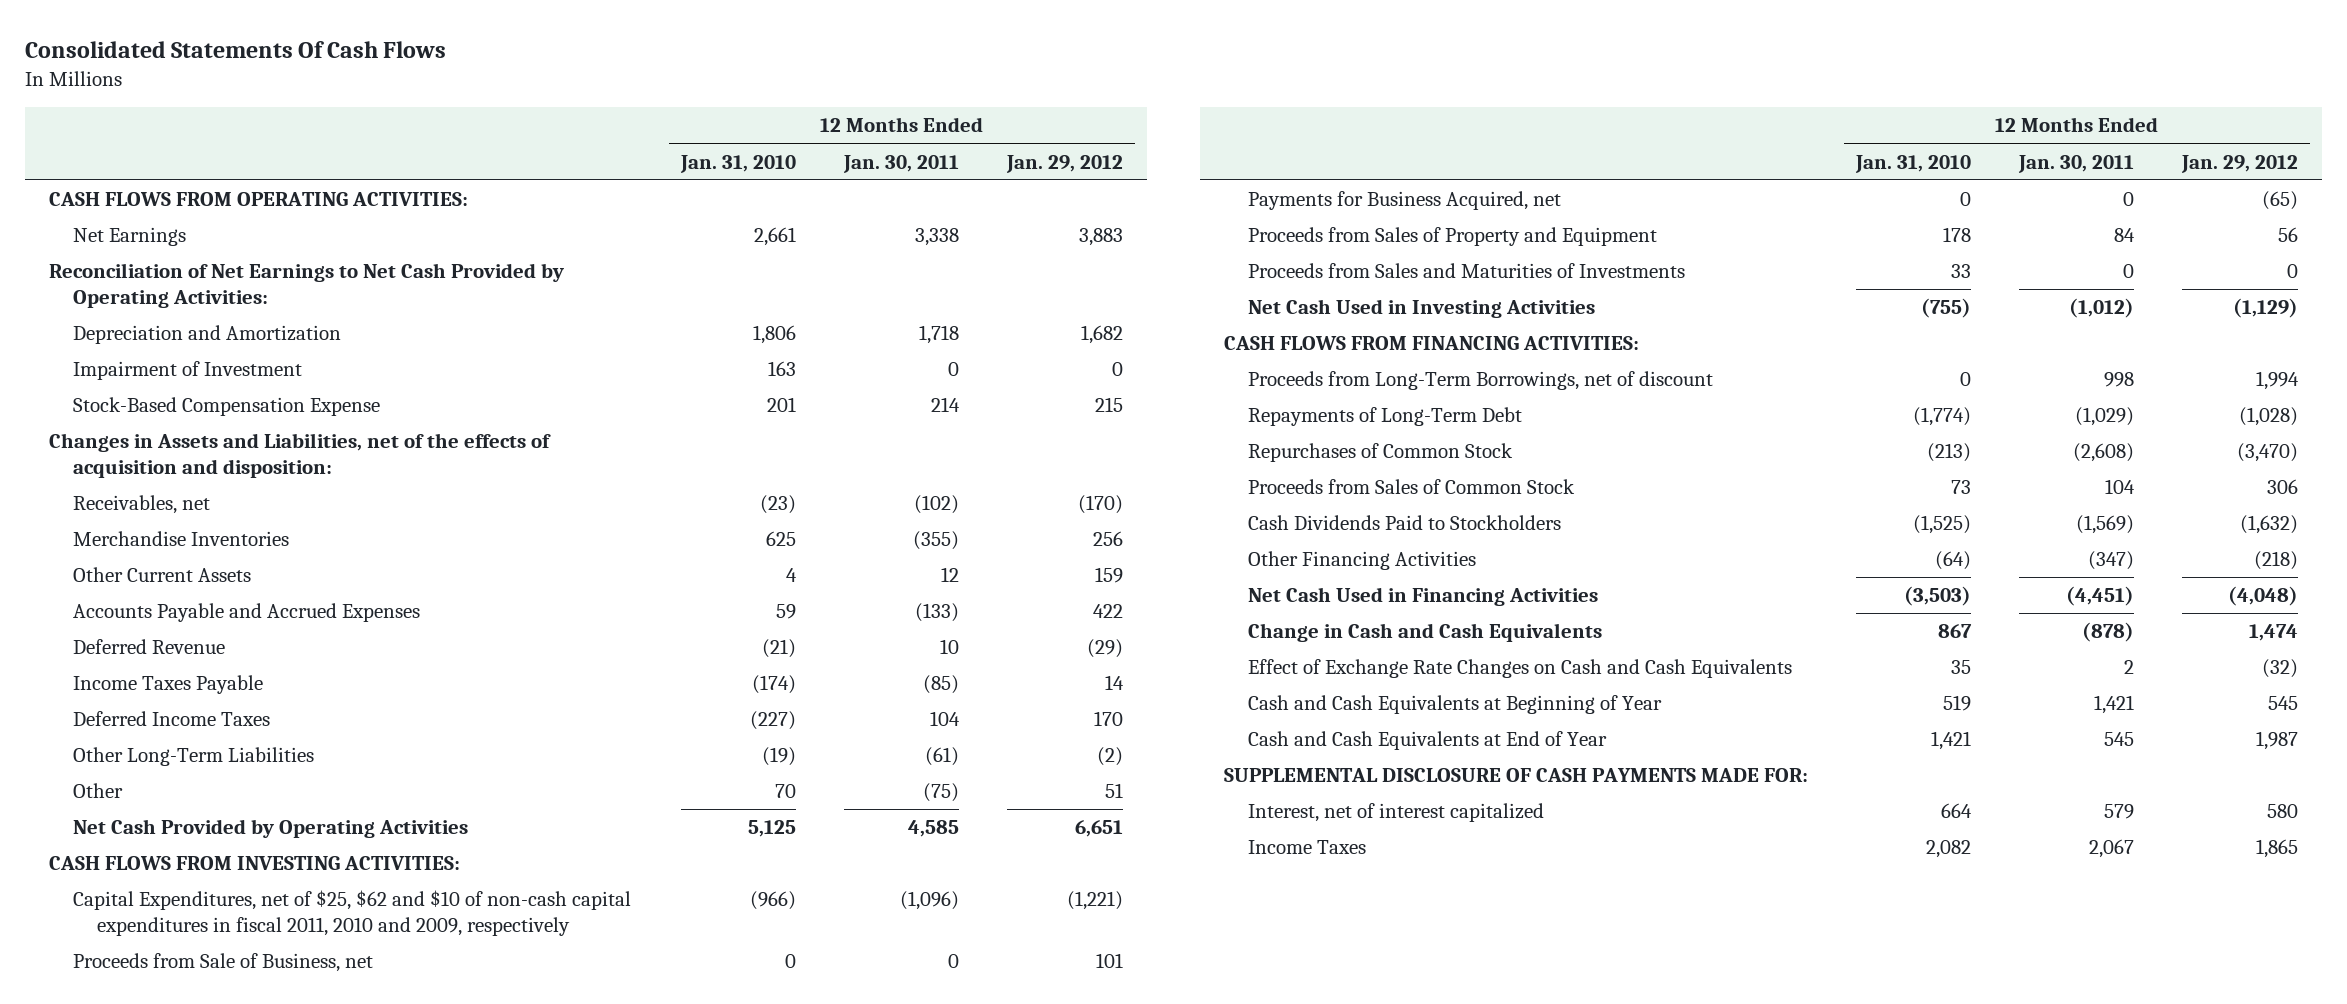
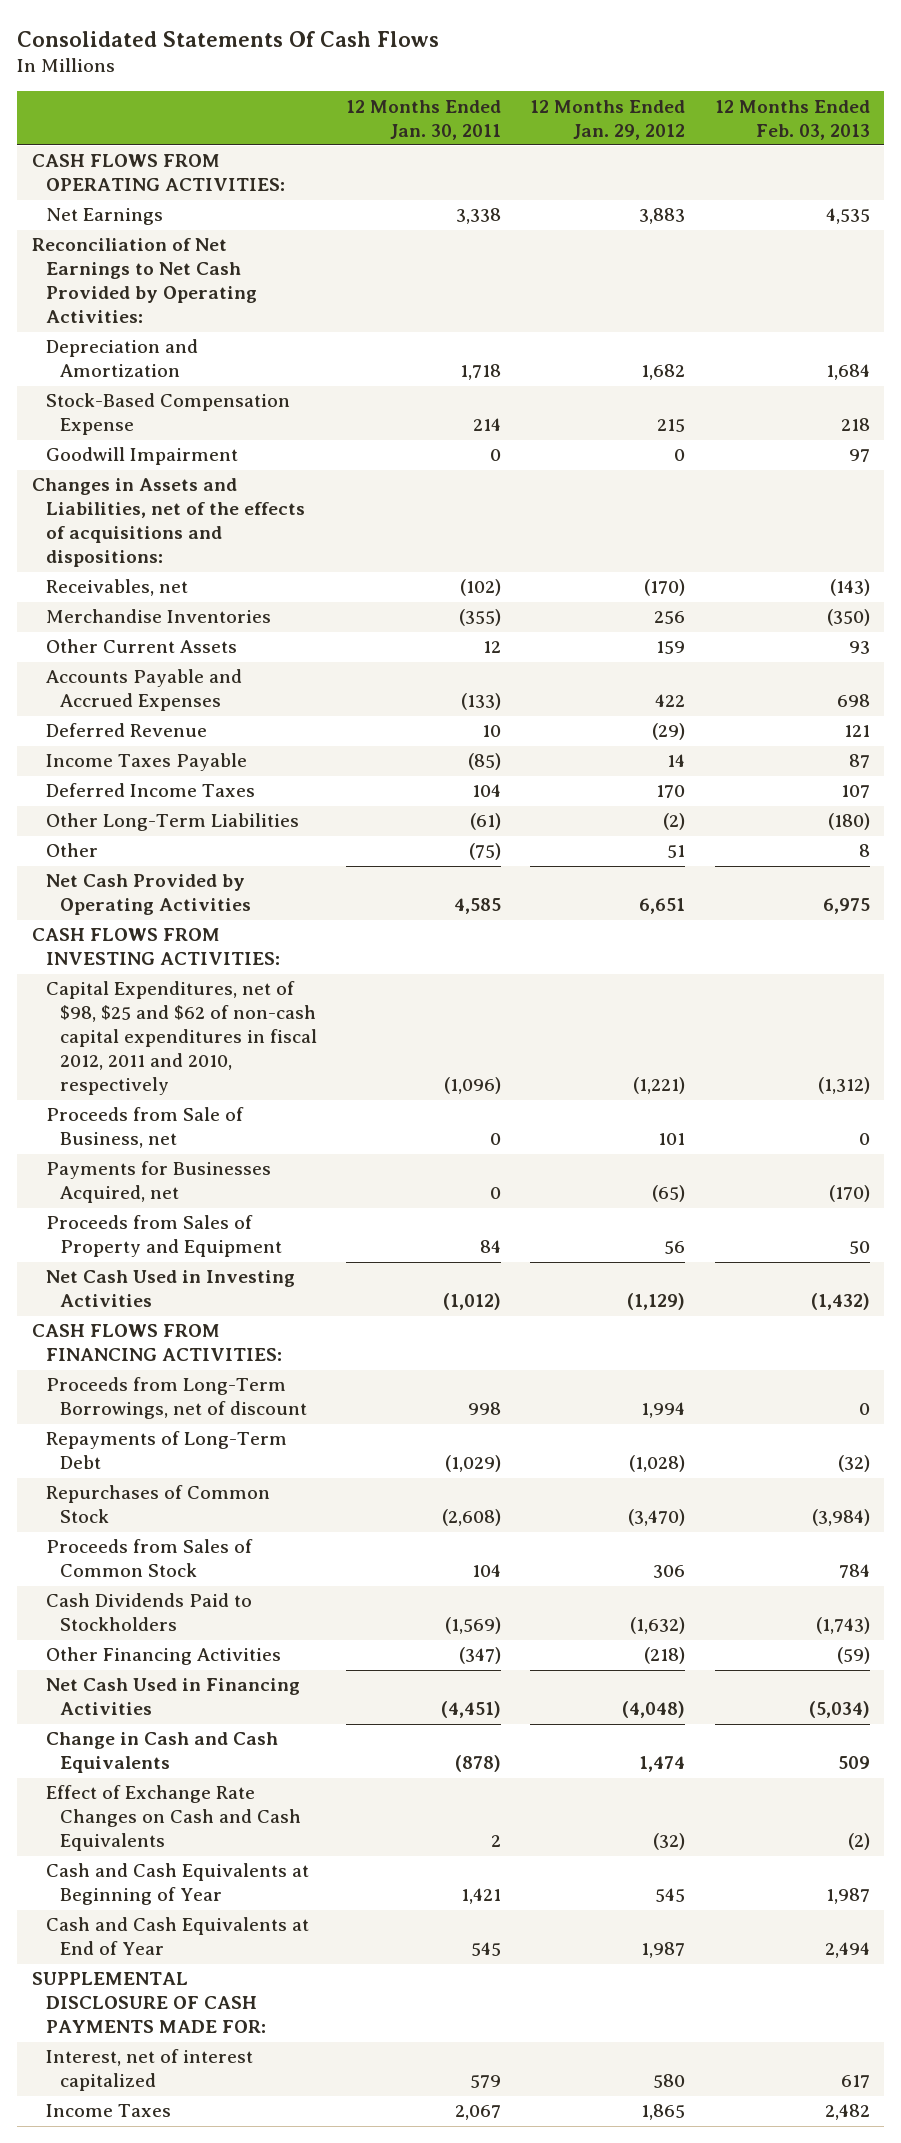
[680,154,797,173] Jan. 31, 2010 -> none
none -> [714,99,870,140] 12 Months Ended Feb. 03, 2013
[73,361,303,381] Impairment of Investment -> none
none -> [45,447,238,466] Goodwill Impairment
[49,433,552,479] Changes in Assets and Liabilities, net of the effects of acquisition and disposition: -> [31,478,305,568] Changes in Assets and Liabilities, net of the effects of acquisitions and dispositions:
[73,890,632,937] Capital Expenditures, net of $25, $62 and $10 of non-cash capital expenditures in fiscal 2011, 2010 and 2009, respectively -> [45,981,317,1096] Capital Expenditures, net of $98, $25 and $62 of non-cash capital expenditures in fiscal 2012, 2011 and 2010, respectively
[1247,191,1561,211] Payments for Business Acquired, net -> [45,1161,271,1204] Payments for Businesses Acquired, net
[1247,263,1685,279] Proceeds from Sales and Maturities of Investments -> none

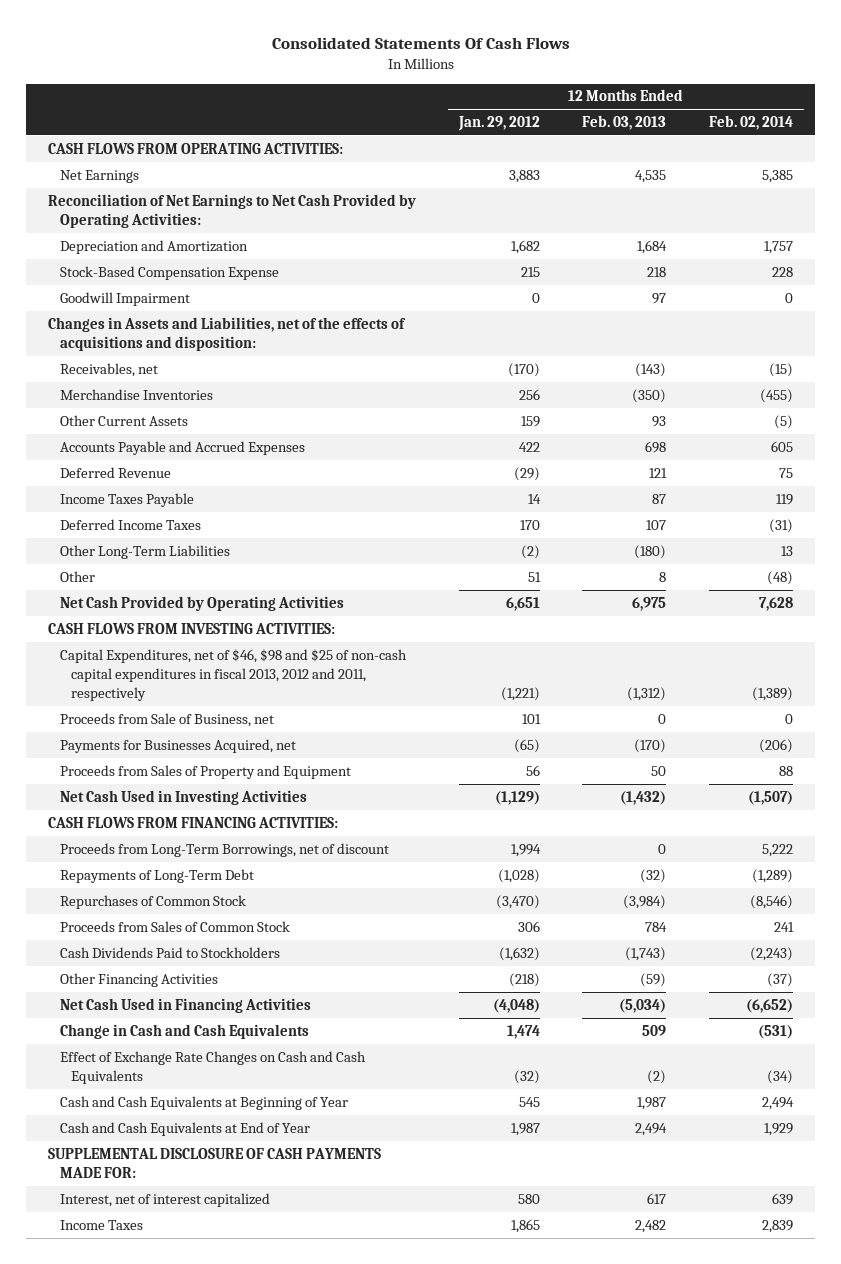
[346,99,502,140] 12 Months Ended Jan. 30, 2011 -> none
none -> [709,115,794,131] Feb. 02, 2014
[31,478,305,568] Changes in Assets and Liabilities, net of the effects of acquisitions and dispositions: -> [47,316,406,351] Changes in Assets and Liabilities, net of the effects of acquisitions and disposition:
[45,981,317,1096] Capital Expenditures, net of $98, $25 and $62 of non-cash capital expenditures in fiscal 2012, 2011 and 2010, respectively -> [59,648,407,701] Capital Expenditures, net of $46, $98 and $25 of non-cash capital expenditures in fiscal 2013, 2012 and 2011, respectively

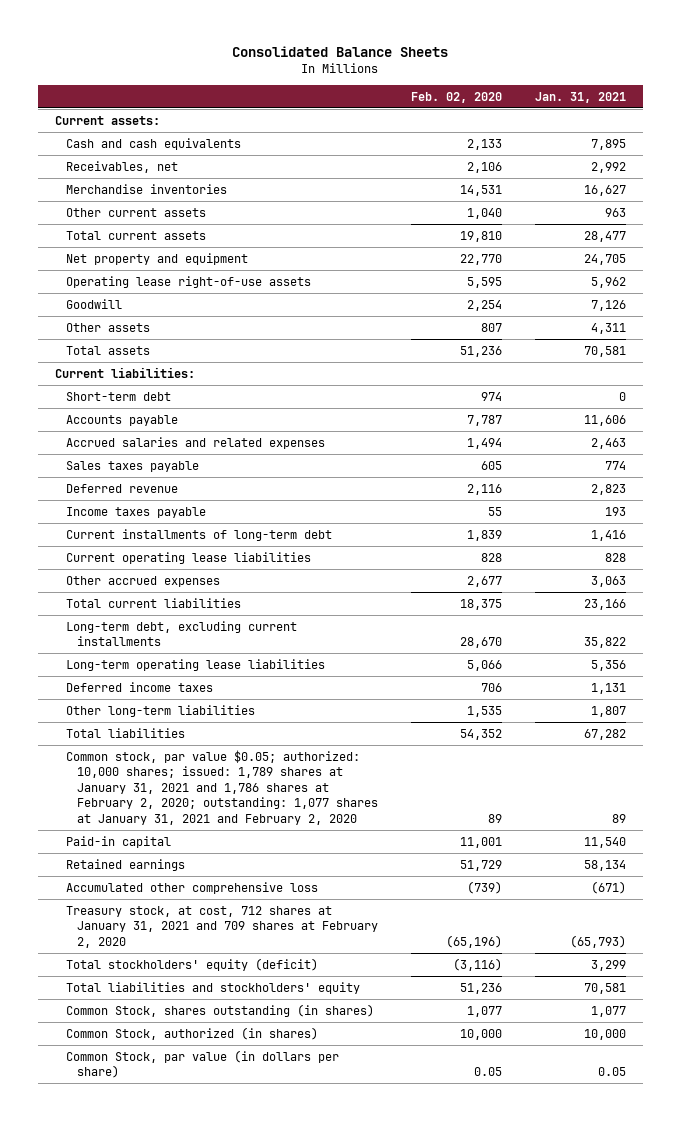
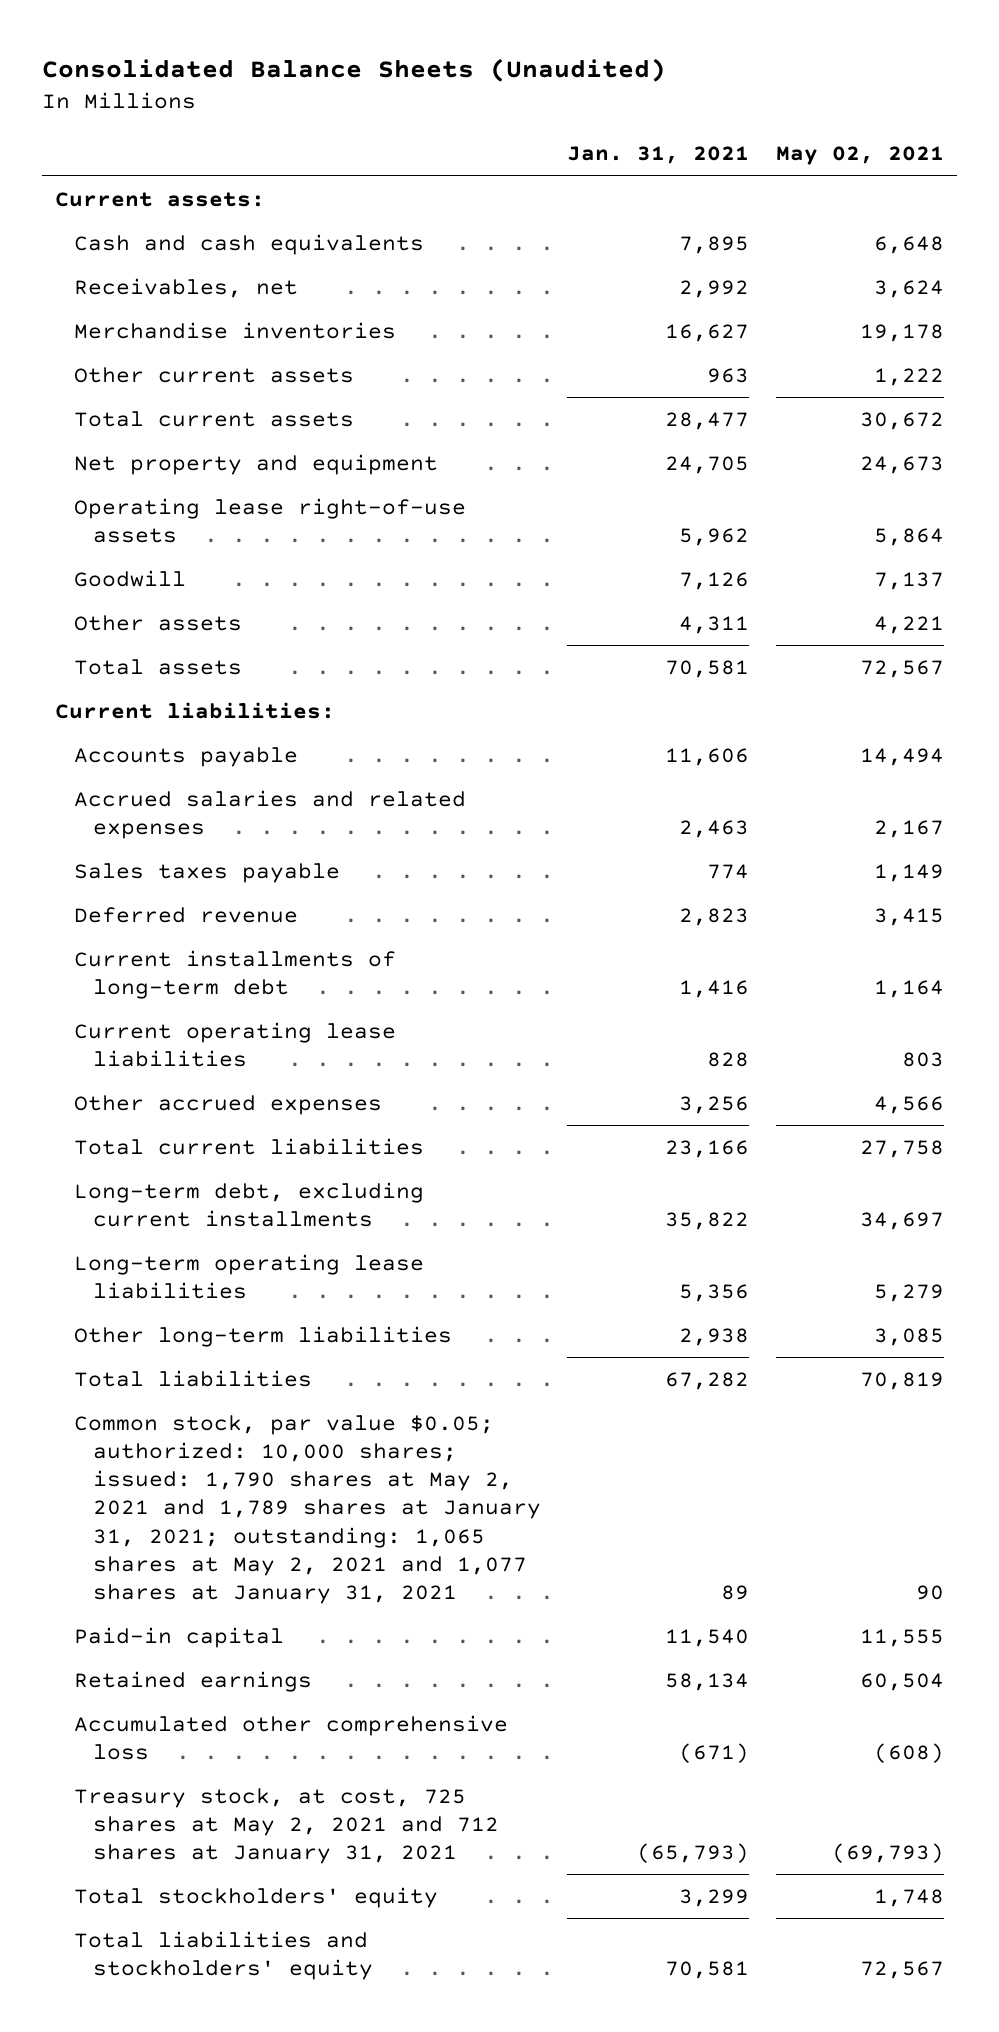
[232,45,449,57] Consolidated Balance Sheets -> [41,58,666,83] Consolidated Balance Sheets (Unaudited)
[411,91,503,103] Feb. 02, 2020 -> none
none -> [775,146,944,166] May 02, 2021
[65,391,171,401] Short-term debt -> none
[65,506,206,518] Income taxes payable -> none
[591,575,627,587] 3,063 -> [679,1095,750,1114] 3,256
[65,681,213,692] Deferred income taxes -> none
[591,705,627,717] 1,807 -> [679,1327,750,1346] 2,938
[65,749,379,825] Common stock, par value $0.05; authorized: 10,000 shares; issued: 1,789 shares at January 31, 2021 and 1,786 shares at February 2, 2020; outstanding: 1,077 shares at January 31, 2021 and February 2, 2020 -> [73,1414,541,1604] Common stock, par value $0.05; authorized: 10,000 shares; issued: 1,790 shares at May 2, 2021 and 1,789 shares at January 31, 2021; outstanding: 1,065 shares at May 2, 2021 and 1,077 shares at January 31, 2021
[65,905,379,948] Treasury stock, at cost, 712 shares at January 31, 2021 and 709 shares at February 2, 2020 -> [73,1787,499,1865] Treasury stock, at cost, 725 shares at May 2, 2021 and 712 shares at January 31, 2021
[65,957,318,971] Total stockholders' equity (deficit) -> [73,1886,438,1908] Total stockholders' equity
[65,1003,374,1017] Common Stock, shares outstanding (in shares) -> none
[65,1026,318,1040] Common Stock, authorized (in shares) -> none
[65,1049,339,1079] Common Stock, par value (in dollars per share) -> none

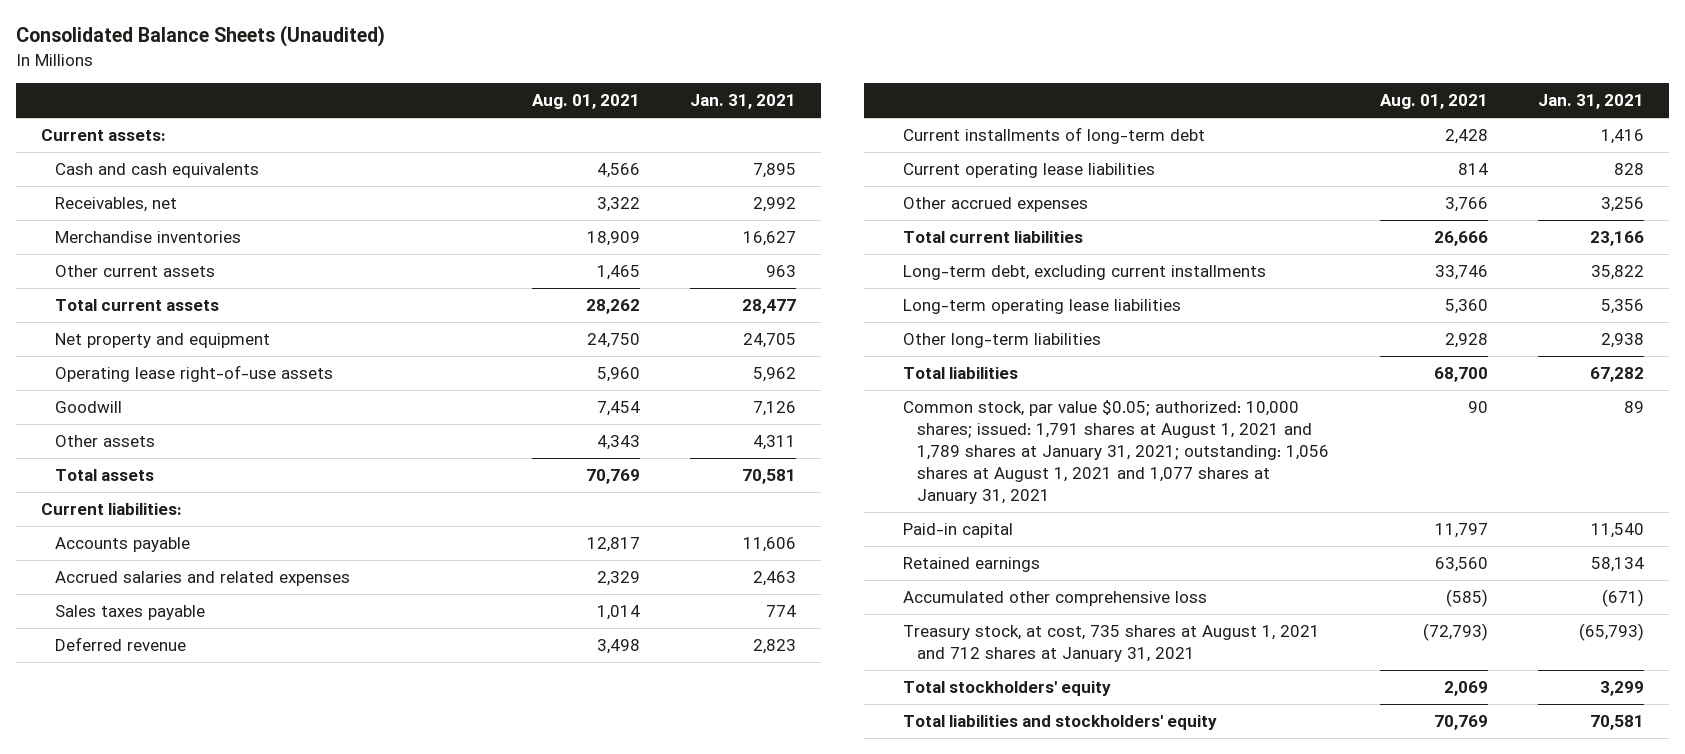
[775,146,944,166] May 02, 2021 -> none
none -> [531,93,640,109] Aug. 01, 2021
[73,1414,541,1604] Common stock, par value $0.05; authorized: 10,000 shares; issued: 1,790 shares at May 2, 2021 and 1,789 shares at January 31, 2021; outstanding: 1,065 shares at May 2, 2021 and 1,077 shares at January 31, 2021 -> [903,400,1330,505] Common stock, par value $0.05; authorized: 10,000 shares; issued: 1,791 shares at August 1, 2021 and 1,789 shares at January 31, 2021; outstanding: 1,056 shares at August 1, 2021 and 1,077 shares at January 31, 2021
[73,1787,499,1865] Treasury stock, at cost, 725 shares at May 2, 2021 and 712 shares at January 31, 2021 -> [903,625,1321,663] Treasury stock, at cost, 735 shares at August 1, 2021 and 712 shares at January 31, 2021

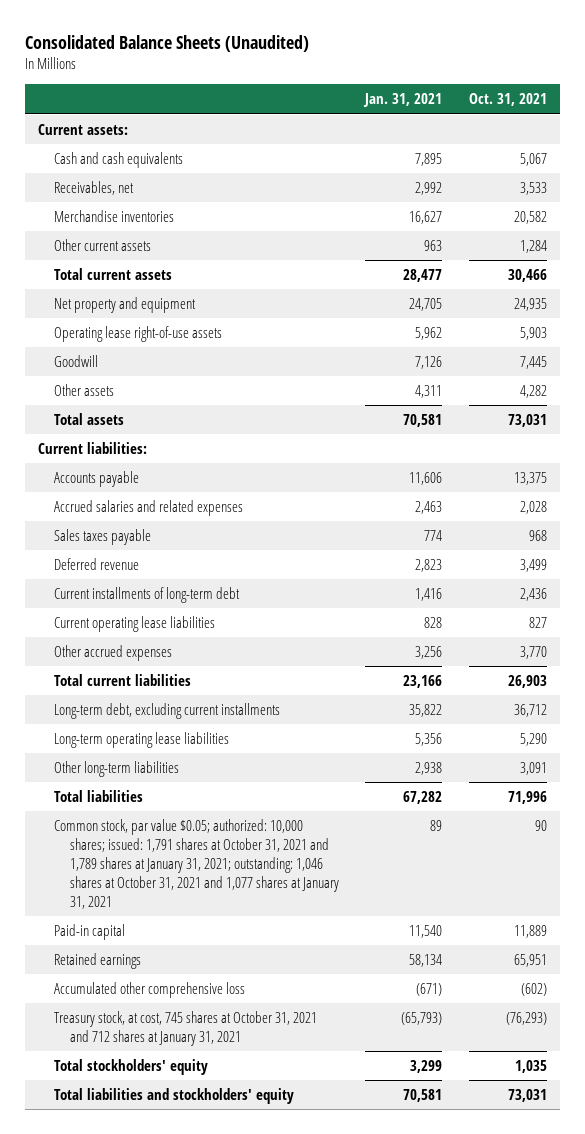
[531,93,640,109] Aug. 01, 2021 -> none
none -> [468,93,547,107] Oct. 31, 2021
[903,400,1330,505] Common stock, par value $0.05; authorized: 10,000 shares; issued: 1,791 shares at August 1, 2021 and 1,789 shares at January 31, 2021; outstanding: 1,056 shares at August 1, 2021 and 1,077 shares at January 31, 2021 -> [53,819,339,909] Common stock, par value $0.05; authorized: 10,000 shares; issued: 1,791 shares at October 31, 2021 and 1,789 shares at January 31, 2021; outstanding: 1,046 shares at October 31, 2021 and 1,077 shares at January 31, 2021
[903,625,1321,663] Treasury stock, at cost, 735 shares at August 1, 2021 and 712 shares at January 31, 2021 -> [53,1011,317,1047] Treasury stock, at cost, 745 shares at October 31, 2021 and 712 shares at January 31, 2021

